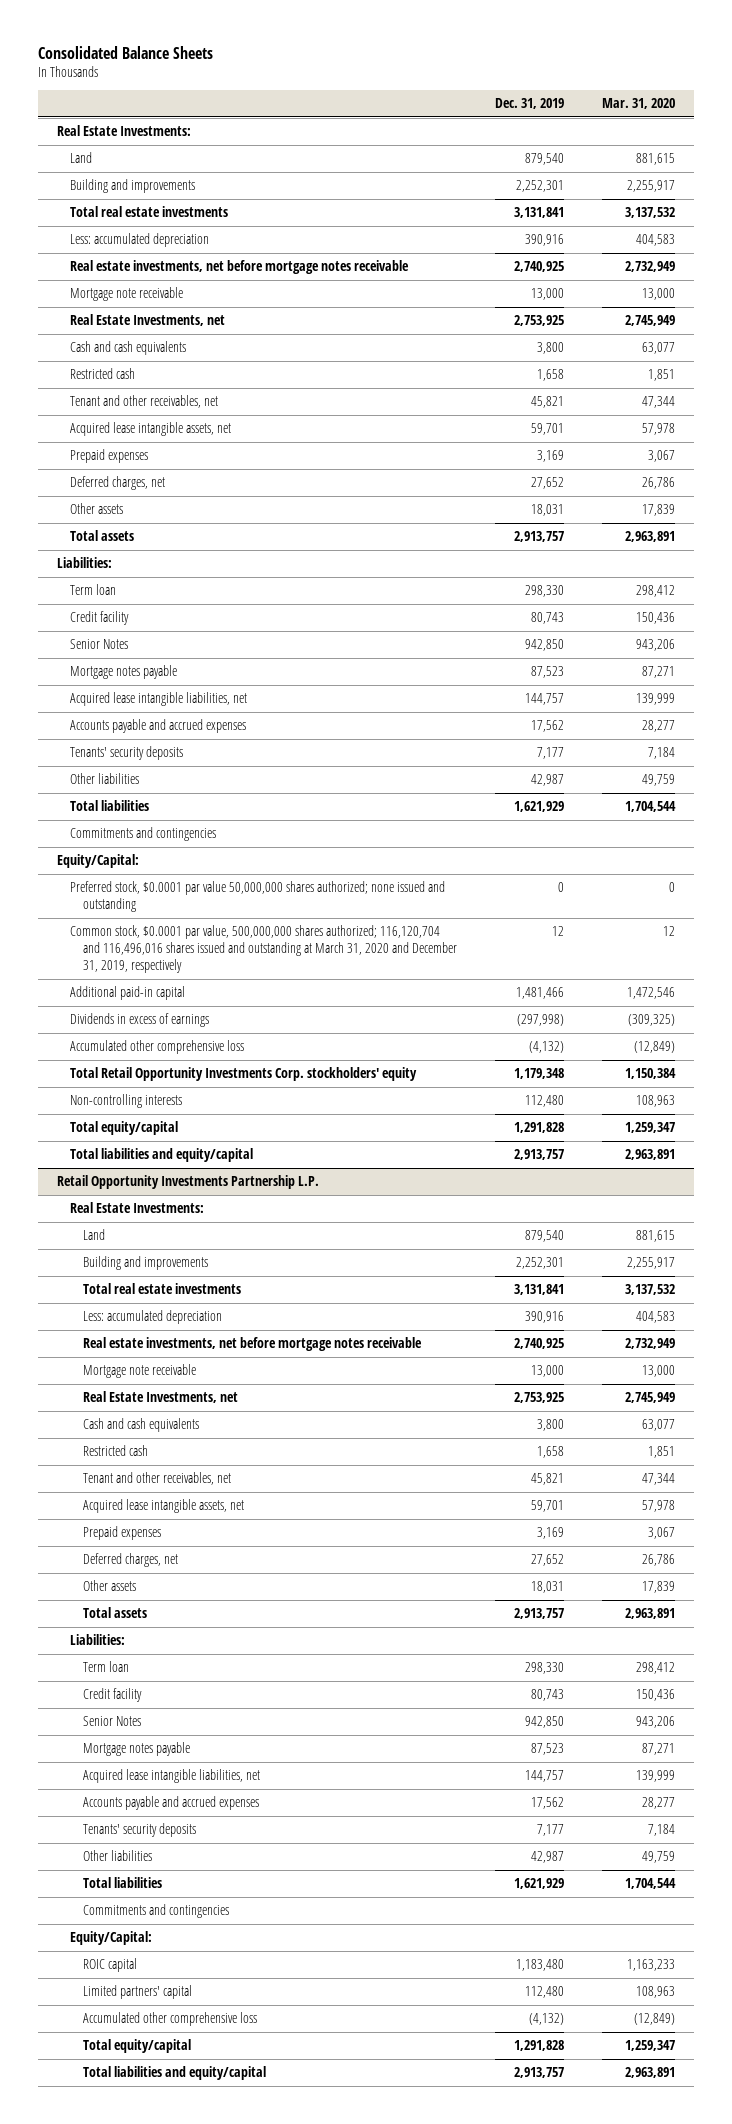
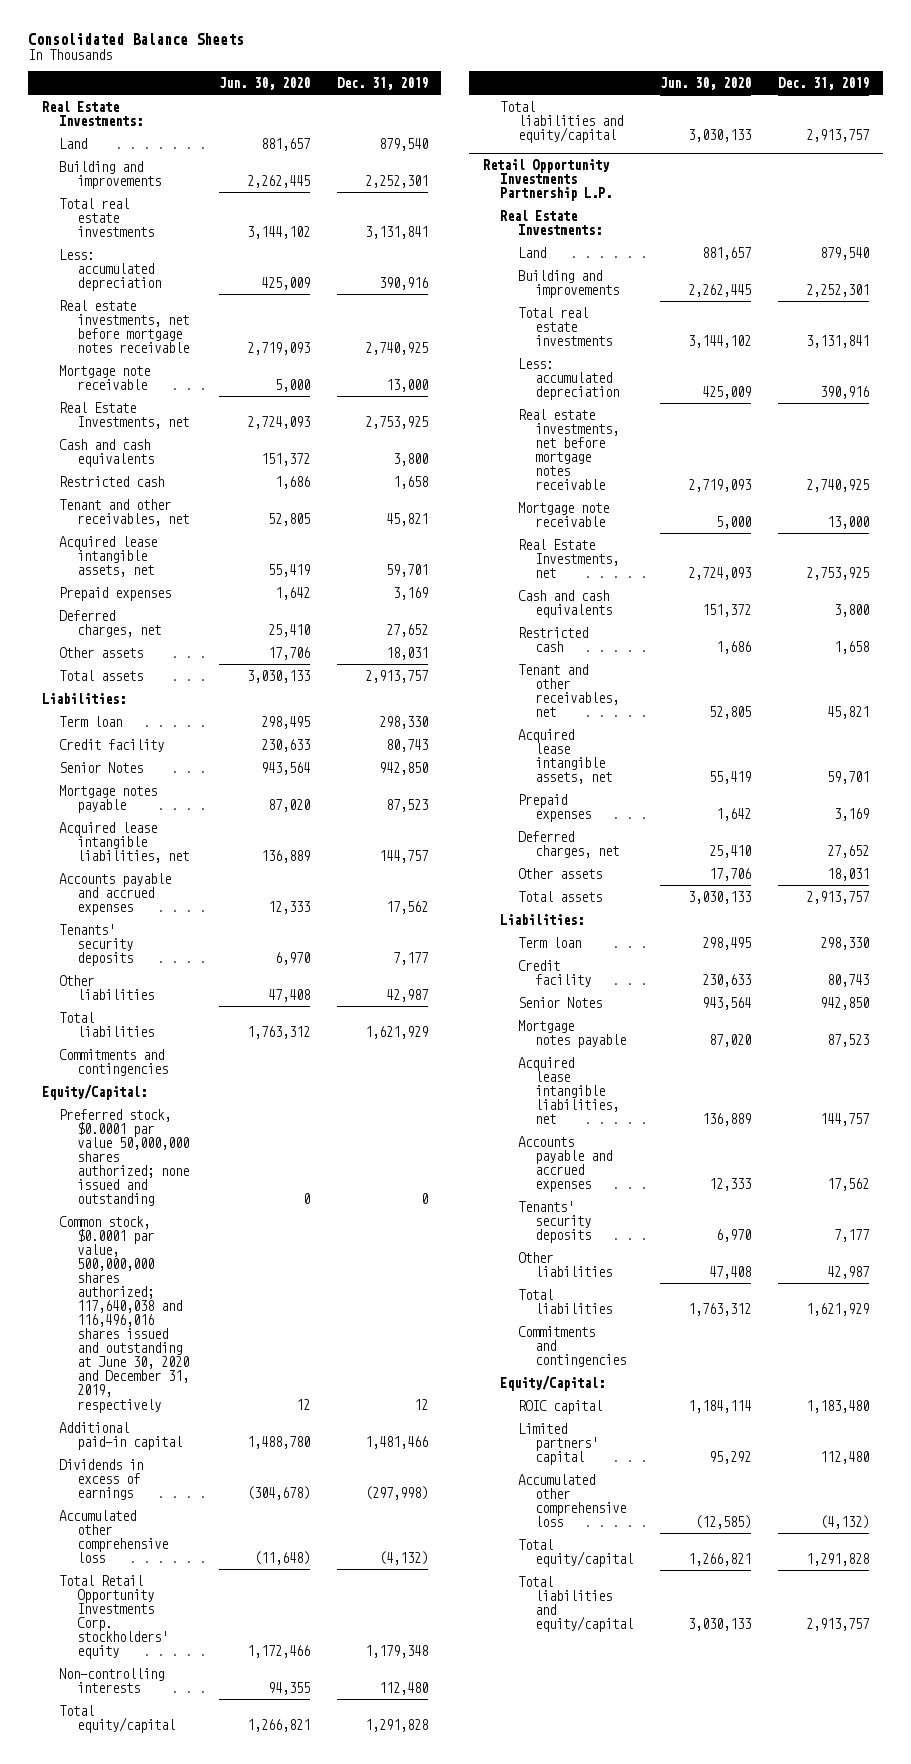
[601,98,675,110] Mar. 31, 2020 -> none
none -> [219,76,311,90] Jun. 30, 2020
[69,925,457,974] Common stock, $0.0001 par value, 500,000,000 shares authorized; 116,120,704 and 116,496,016 shares issued and outstanding at March 31, 2020 and December 31, 2019, respectively -> [59,1215,189,1413] Common stock, $0.0001 par value, 500,000,000 shares authorized; 117,640,038 and 116,496,016 shares issued and outstanding at June 30, 2020 and December 31, 2019, respectively

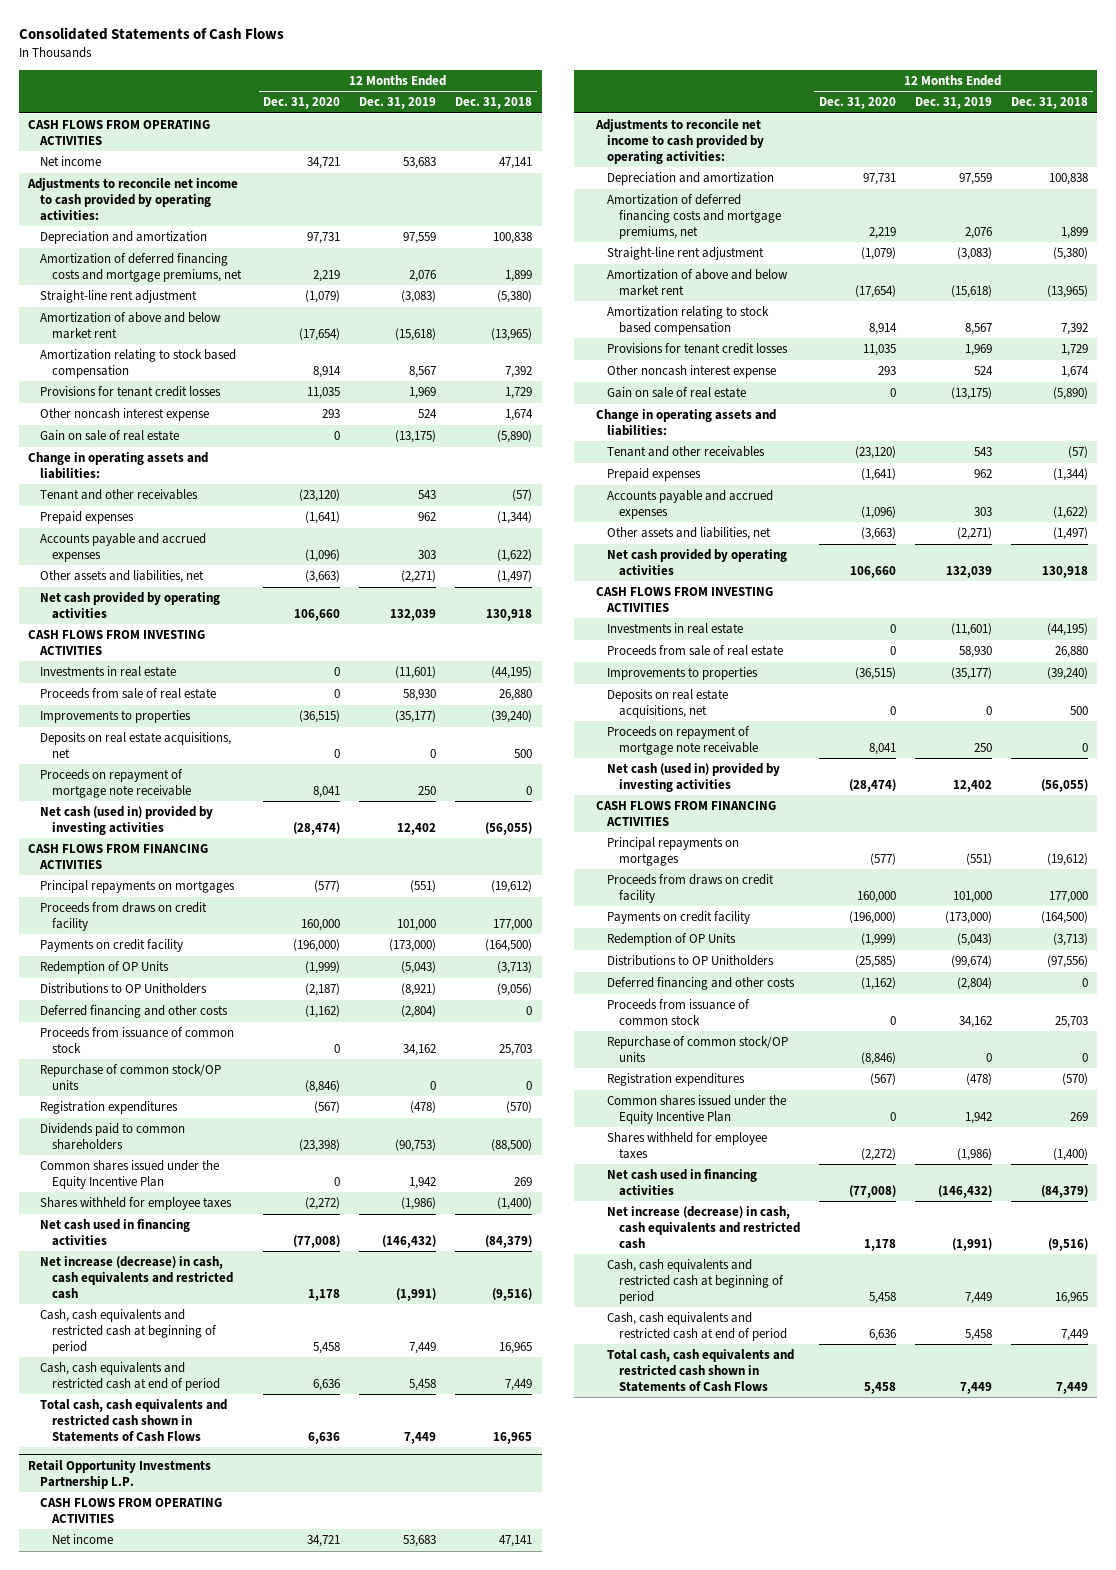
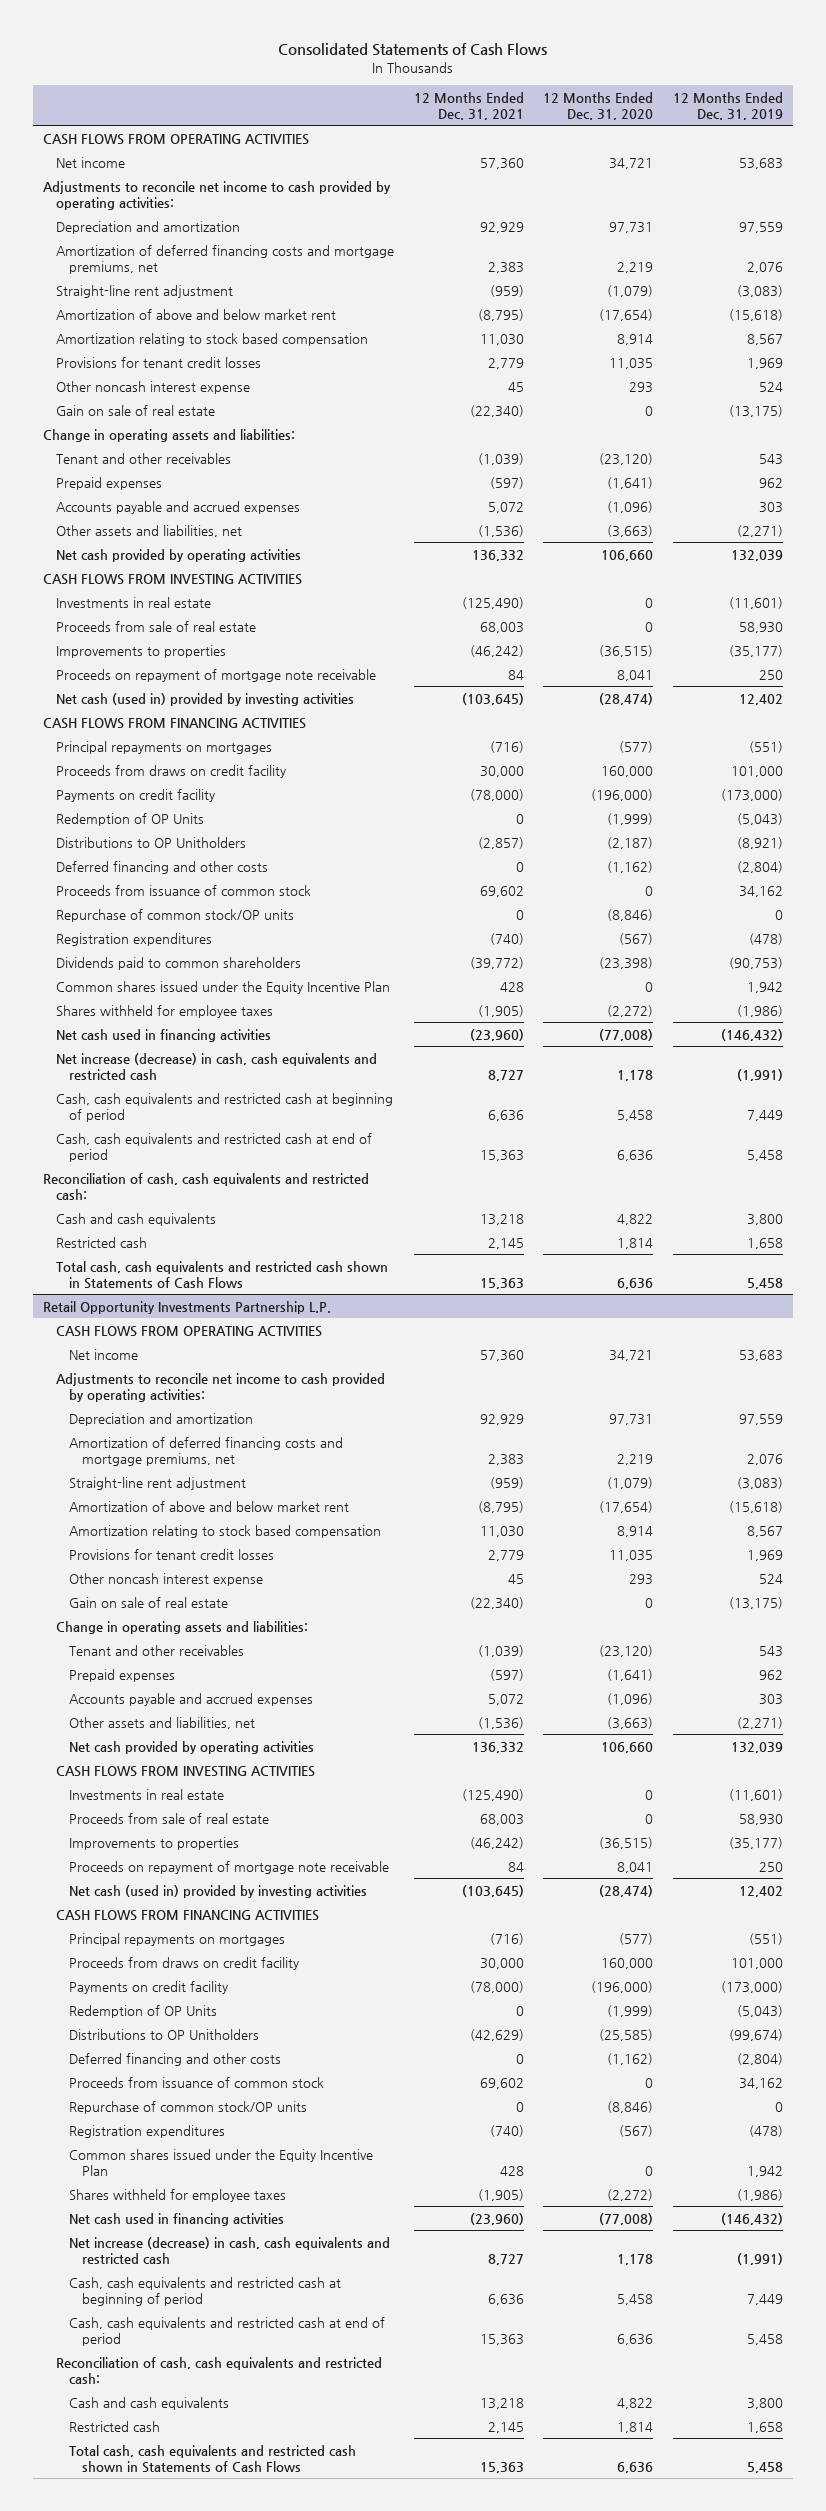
[455,97,533,110] Dec. 31, 2018 -> none
none -> [413,91,524,120] 12 Months Ended Dec. 31, 2021
[39,732,231,758] Deposits on real estate acquisitions, net -> none
none -> [43,1172,370,1200] Reconciliation of cash, cash equivalents and restricted cash:
none -> [56,1212,217,1226] Cash and cash equivalents
none -> [56,1236,148,1248] Restricted cash
[404,1431,437,1444] 7,449 -> [746,1277,783,1289] 5,458
[607,689,729,718] Deposits on real estate acquisitions, net -> none
none -> [56,2356,383,2384] Reconciliation of cash, cash equivalents and restricted cash:
none -> [69,2396,230,2410] Cash and cash equivalents
none -> [69,2420,161,2432] Restricted cash
[864,1381,897,1394] 5,458 -> [617,2461,654,2473] 6,636
[959,1381,992,1394] 7,449 -> [746,2461,783,2473] 5,458

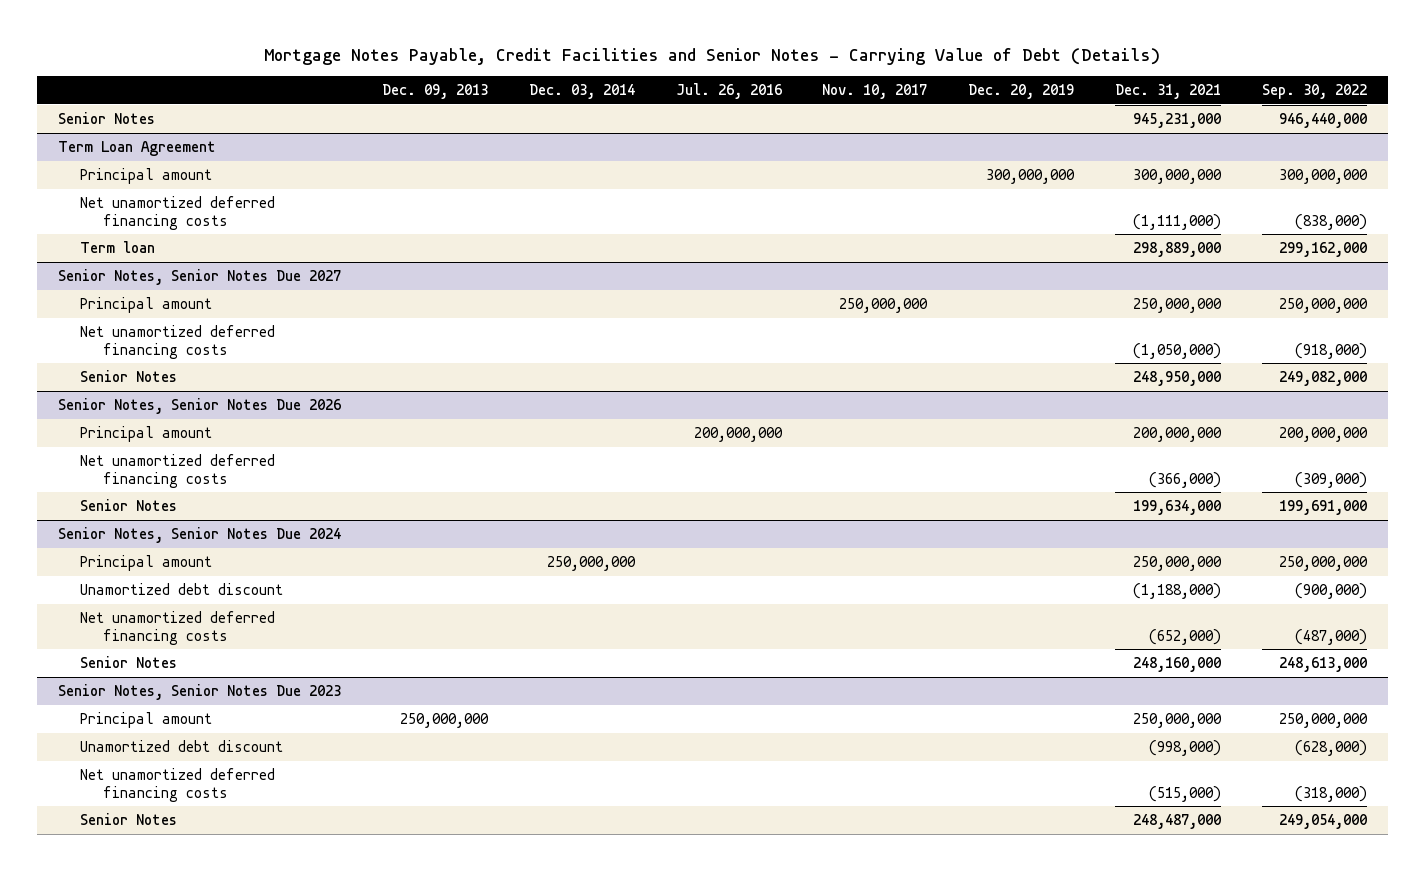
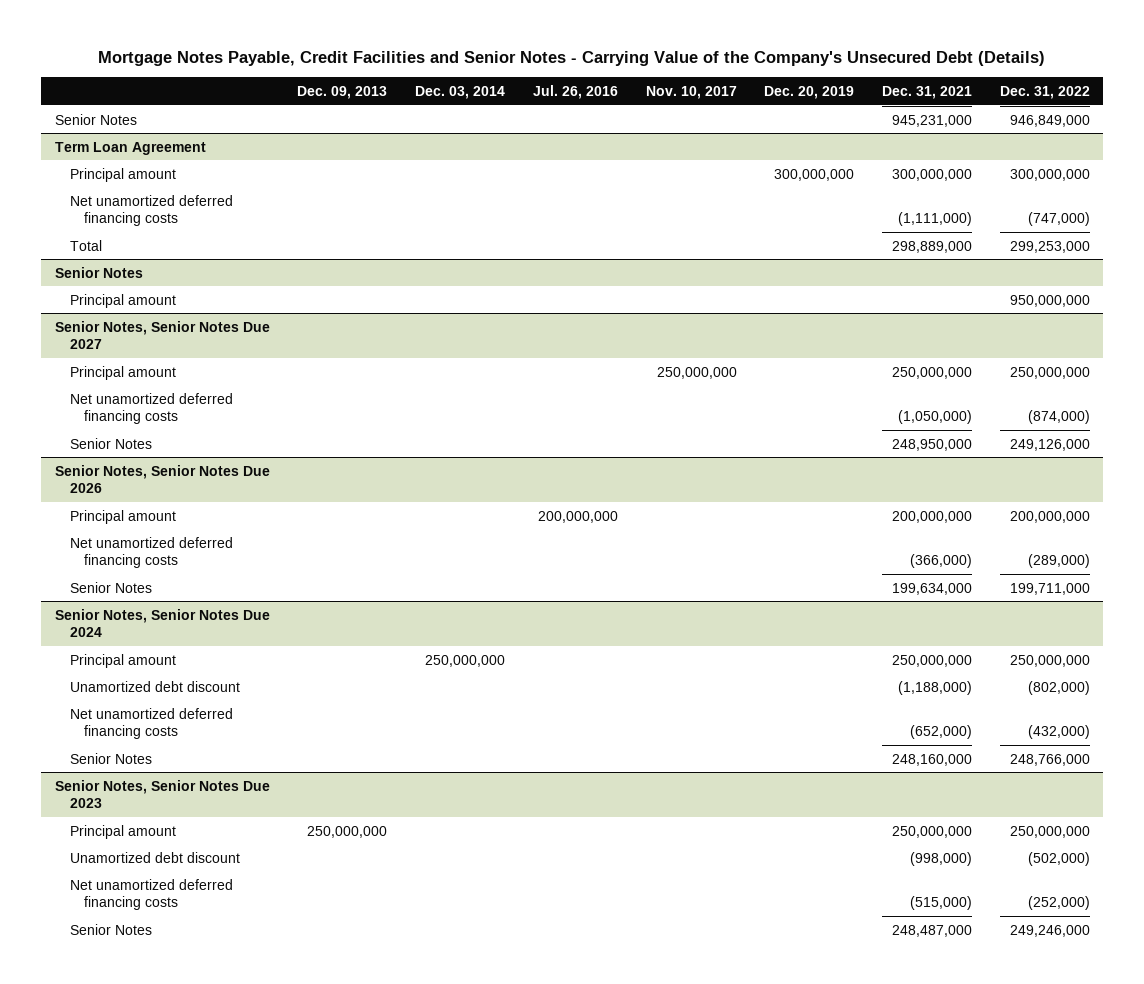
[264,47,1161,65] Mortgage Notes Payable, Credit Facilities and Senior Notes - Carrying Value of Debt (Details) -> [98,51,1046,67] Mortgage Notes Payable, Credit Facilities and Senior Notes - Carrying Value of the Company's Unsecured Debt (Details)
[1262,84,1368,100] Sep. 30, 2022 -> none
none -> [999,85,1090,99] Dec. 31, 2022
[80,241,156,254] Term loan -> [69,239,102,251] Total
none -> [54,266,143,278] Senior Notes
none -> [69,293,176,308] Principal amount

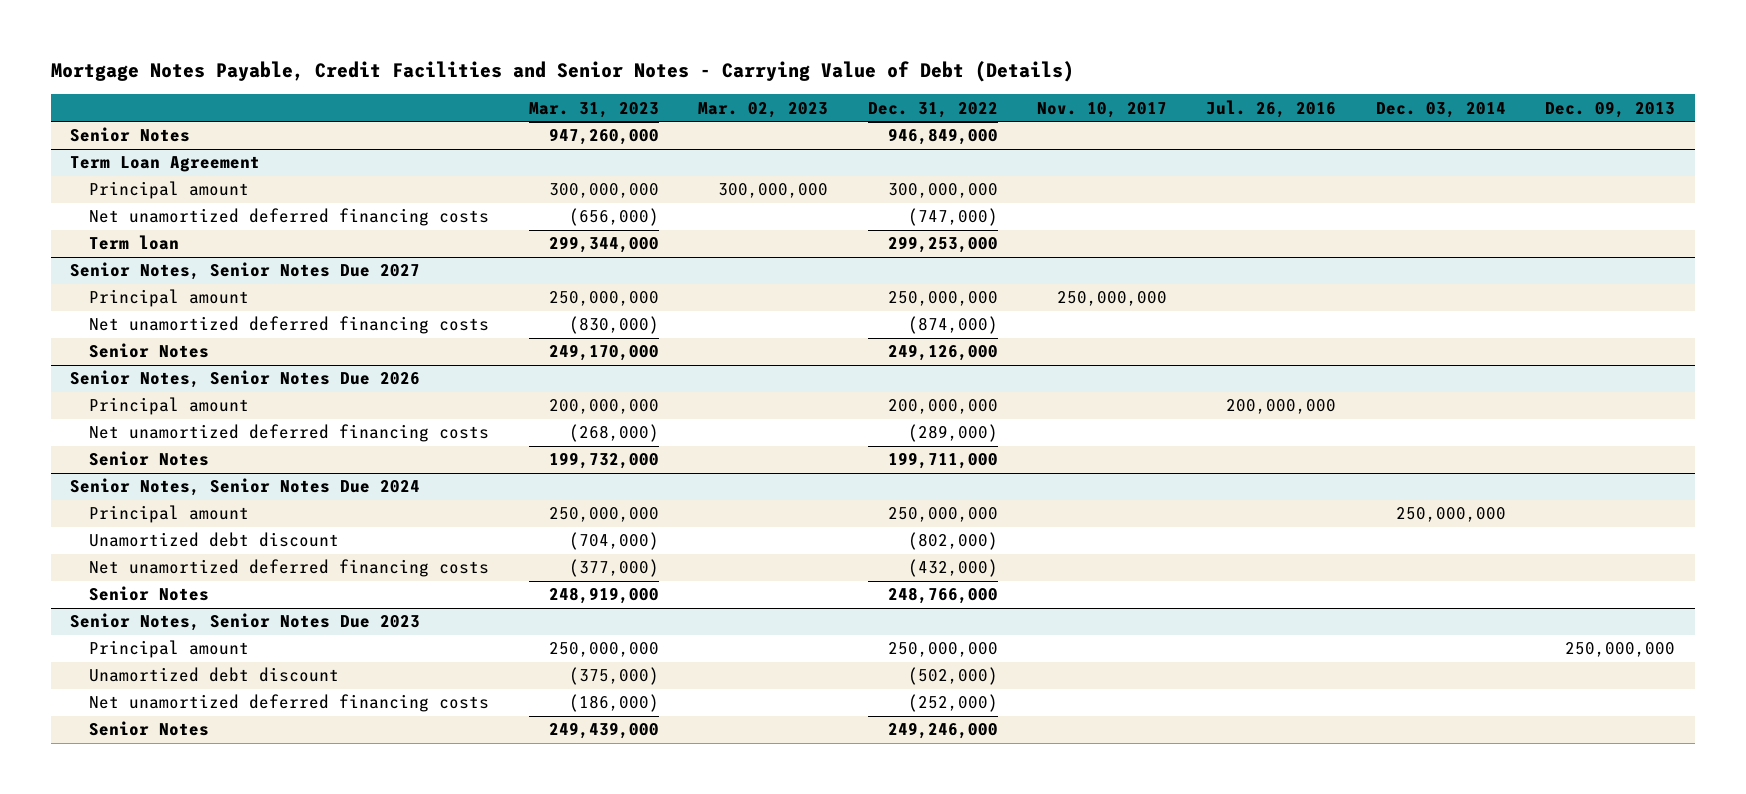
[98,51,1046,67] Mortgage Notes Payable, Credit Facilities and Senior Notes - Carrying Value of the Company's Unsecured Debt (Details) -> [50,61,1074,83] Mortgage Notes Payable, Credit Facilities and Senior Notes - Carrying Value of Debt (Details)
[764,85,855,99] Dec. 20, 2019 -> none
[881,85,972,99] Dec. 31, 2021 -> none
none -> [528,101,659,118] Mar. 31, 2023
none -> [698,101,829,118] Mar. 02, 2023
[54,266,143,278] Senior Notes -> none
[69,293,176,308] Principal amount -> none
[69,239,102,251] Total -> [89,235,180,251] Term loan

